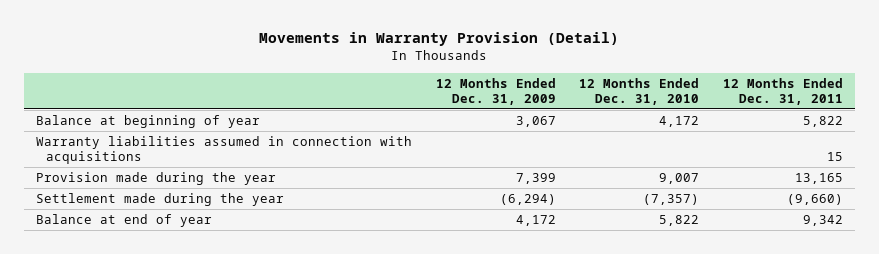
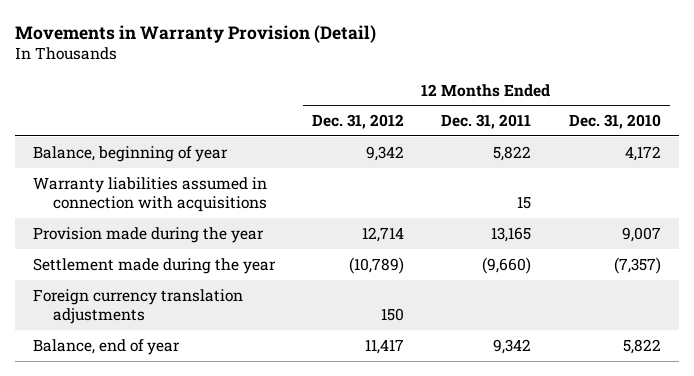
[435,77,556,106] 12 Months Ended Dec. 31, 2009 -> none
none -> [312,114,405,130] Dec. 31, 2012
[35,114,260,128] Balance at beginning of year -> [33,145,229,162] Balance, beginning of year
none -> [33,288,244,324] Foreign currency translation adjustments
[35,213,212,227] Balance at end of year -> [33,338,181,355] Balance, end of year

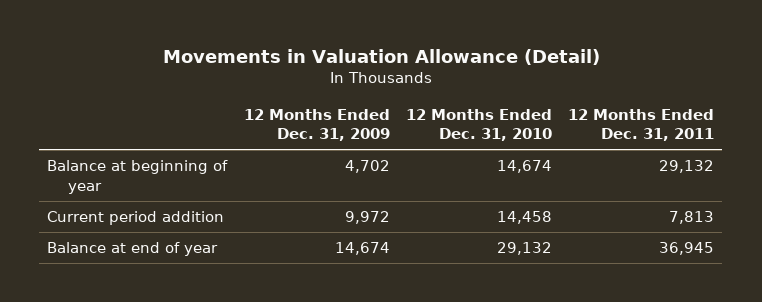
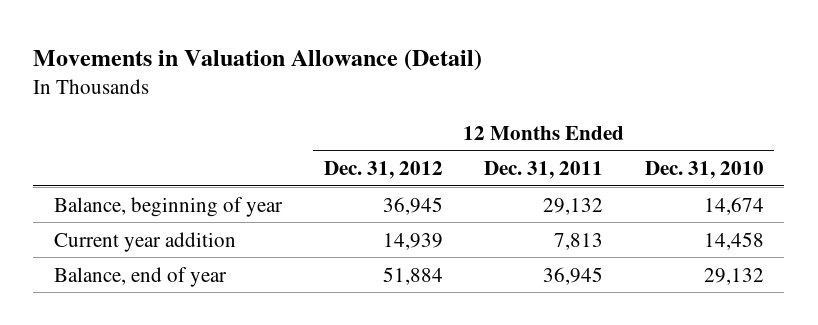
[243,108,390,142] 12 Months Ended Dec. 31, 2009 -> none
none -> [323,161,443,180] Dec. 31, 2012
[47,160,229,194] Balance at beginning of year -> [54,196,284,217] Balance, beginning of year
[47,211,225,226] Current period addition -> [54,231,237,252] Current year addition
[47,242,219,257] Balance at end of year -> [54,266,228,287] Balance, end of year

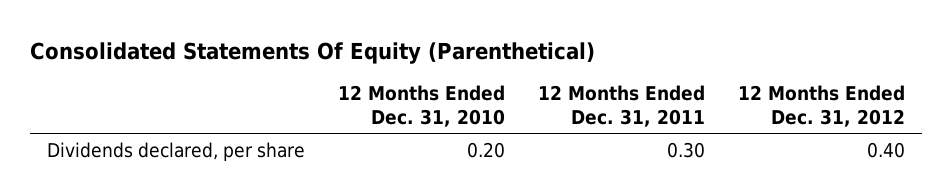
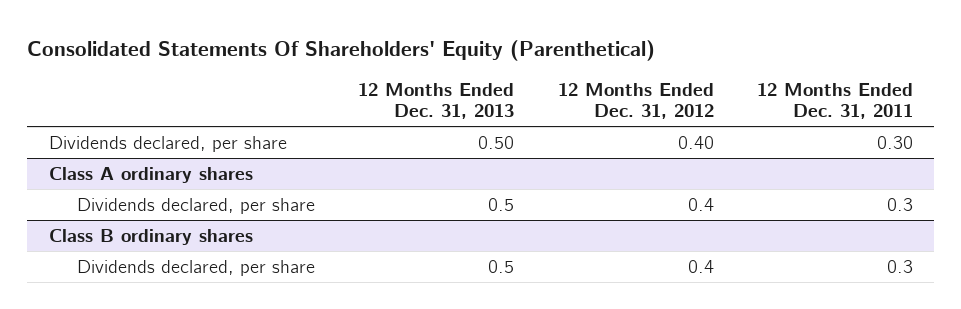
[30,41,596,64] Consolidated Statements Of Equity (Parenthetical) -> [27,39,656,61] Consolidated Statements Of Shareholders' Equity (Parenthetical)
[337,85,505,128] 12 Months Ended Dec. 31, 2010 -> none
none -> [358,82,515,120] 12 Months Ended Dec. 31, 2013
none -> [48,166,253,183] Class A ordinary shares
none -> [77,197,316,214] Dividends declared, per share
none -> [48,228,253,245] Class B ordinary shares
none -> [77,259,316,276] Dividends declared, per share

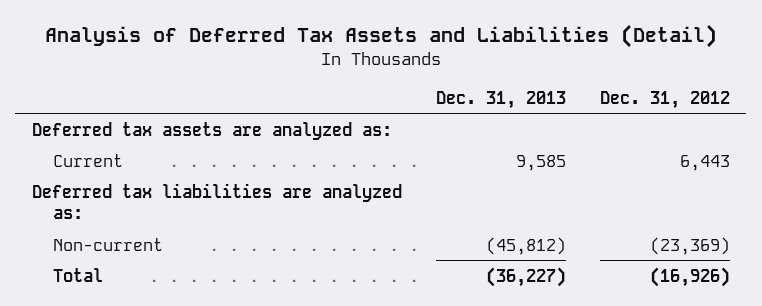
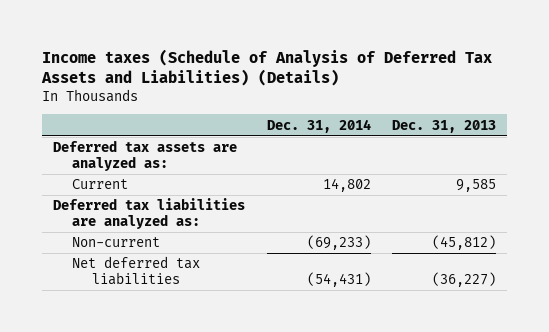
[44,23,717,48] Analysis of Deferred Tax Assets and Liabilities (Detail) -> [41,48,493,87] Income taxes (Schedule of Analysis of Deferred Tax Assets and Liabilities) (Details)
[599,90,730,109] Dec. 31, 2012 -> none
none -> [266,118,371,133] Dec. 31, 2014
[52,267,103,282] Total -> [72,256,201,286] Net deferred tax liabilities

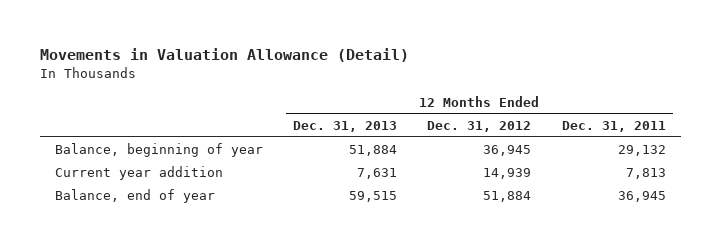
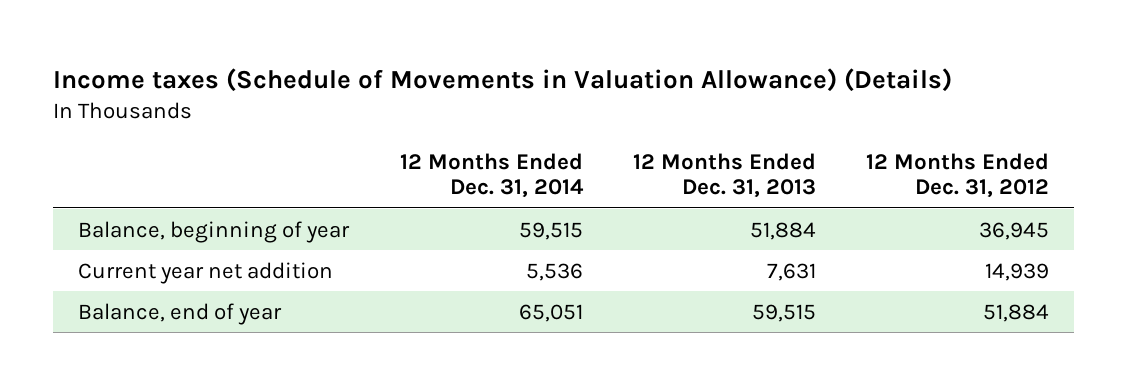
[39,48,409,63] Movements in Valuation Allowance (Detail) -> [53,68,953,93] Income taxes (Schedule of Movements in Valuation Allowance) (Details)
[561,120,666,132] Dec. 31, 2011 -> none
none -> [399,152,584,199] 12 Months Ended Dec. 31, 2014
[54,166,223,181] Current year addition -> [78,261,334,284] Current year net addition

